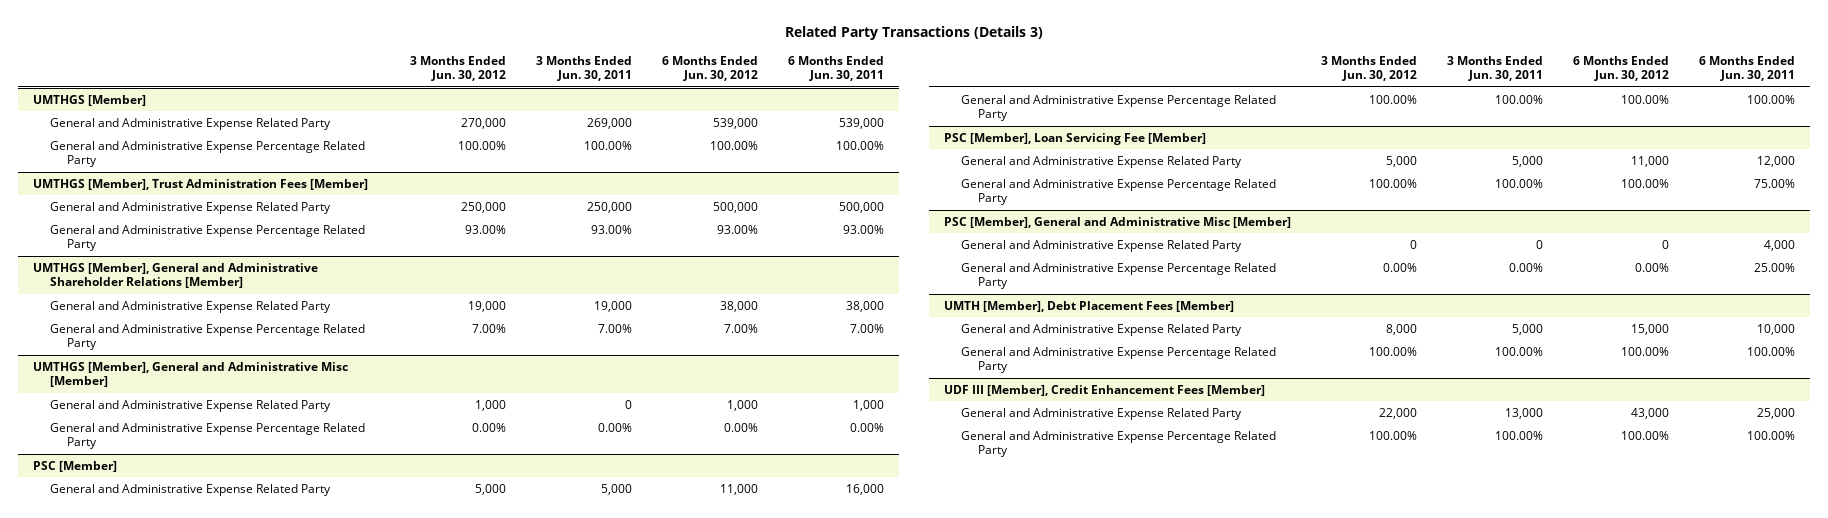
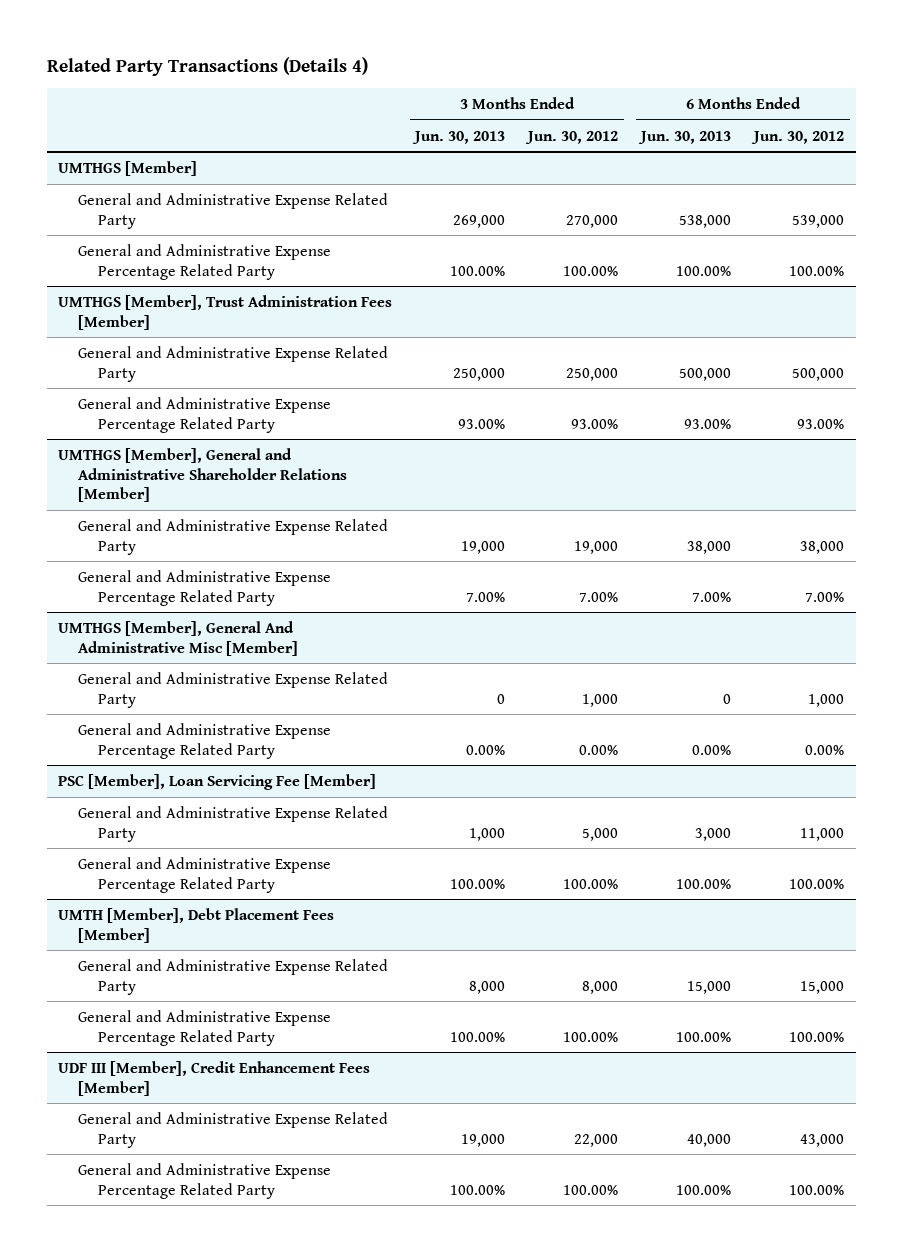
[785,25,1044,40] Related Party Transactions (Details 3) -> [46,57,368,77] Related Party Transactions (Details 4)
[536,55,633,82] 3 Months Ended Jun. 30, 2011 -> none
[788,55,885,82] 6 Months Ended Jun. 30, 2011 -> none
none -> [412,130,506,144] Jun. 30, 2013
none -> [638,130,732,144] Jun. 30, 2013
[33,361,349,388] UMTHGS [Member], General and Administrative Misc [Member] -> [58,620,299,656] UMTHGS [Member], General And Administrative Misc [Member]
[33,460,118,472] PSC [Member] -> none
[50,483,332,496] General and Administrative Expense Related Party -> none
[961,94,1277,122] General and Administrative Expense Percentage Related Party -> none
[943,216,1291,228] PSC [Member], General and Administrative Misc [Member] -> none
[961,239,1243,252] General and Administrative Expense Related Party -> none
[961,262,1277,290] General and Administrative Expense Percentage Related Party -> none

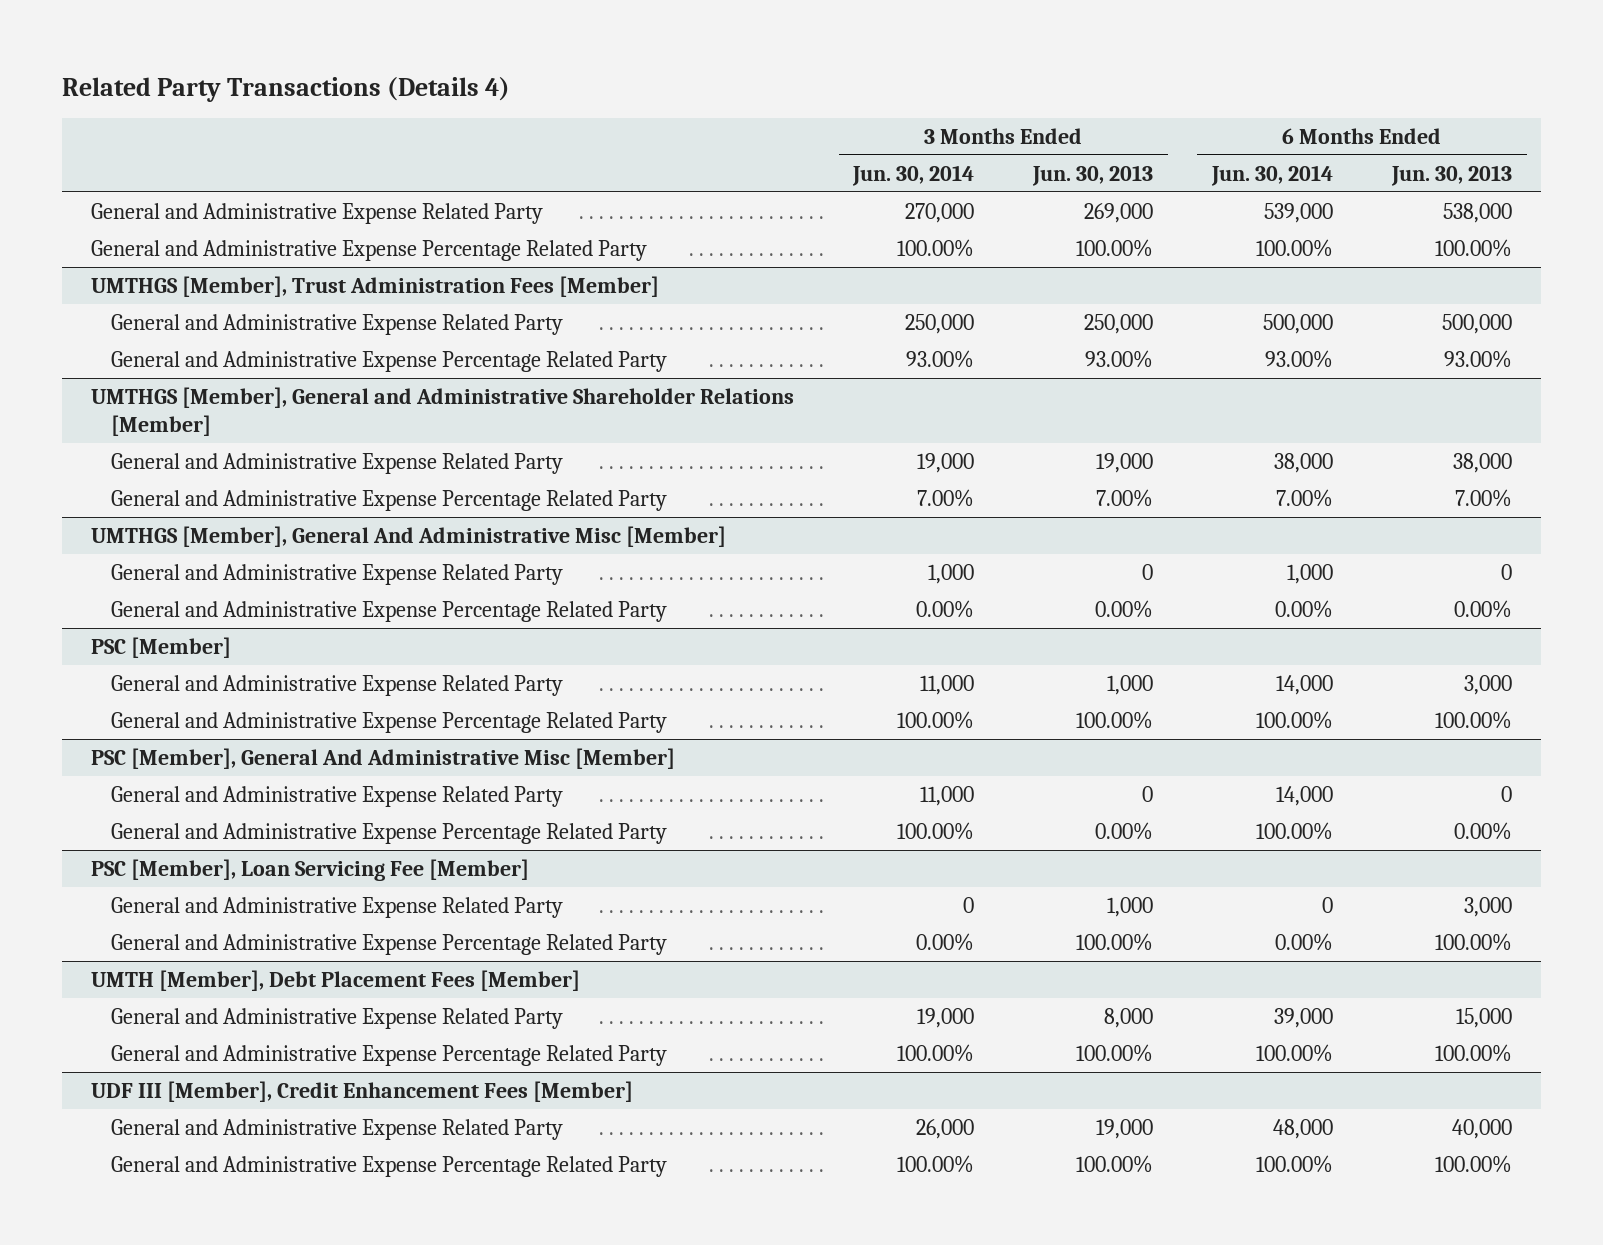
[525,130,619,144] Jun. 30, 2012 -> none
[751,130,845,144] Jun. 30, 2012 -> none
none -> [852,164,975,186] Jun. 30, 2014
none -> [1211,164,1334,186] Jun. 30, 2014
[58,160,198,176] UMTHGS [Member] -> none
none -> [91,636,232,658] PSC [Member]
none -> [111,674,564,696] General and Administrative Expense Related Party
none -> [111,711,668,733] General and Administrative Expense Percentage Related Party
none -> [91,747,676,769] PSC [Member], General And Administrative Misc [Member]
none -> [111,785,564,807] General and Administrative Expense Related Party
none -> [111,822,668,844] General and Administrative Expense Percentage Related Party

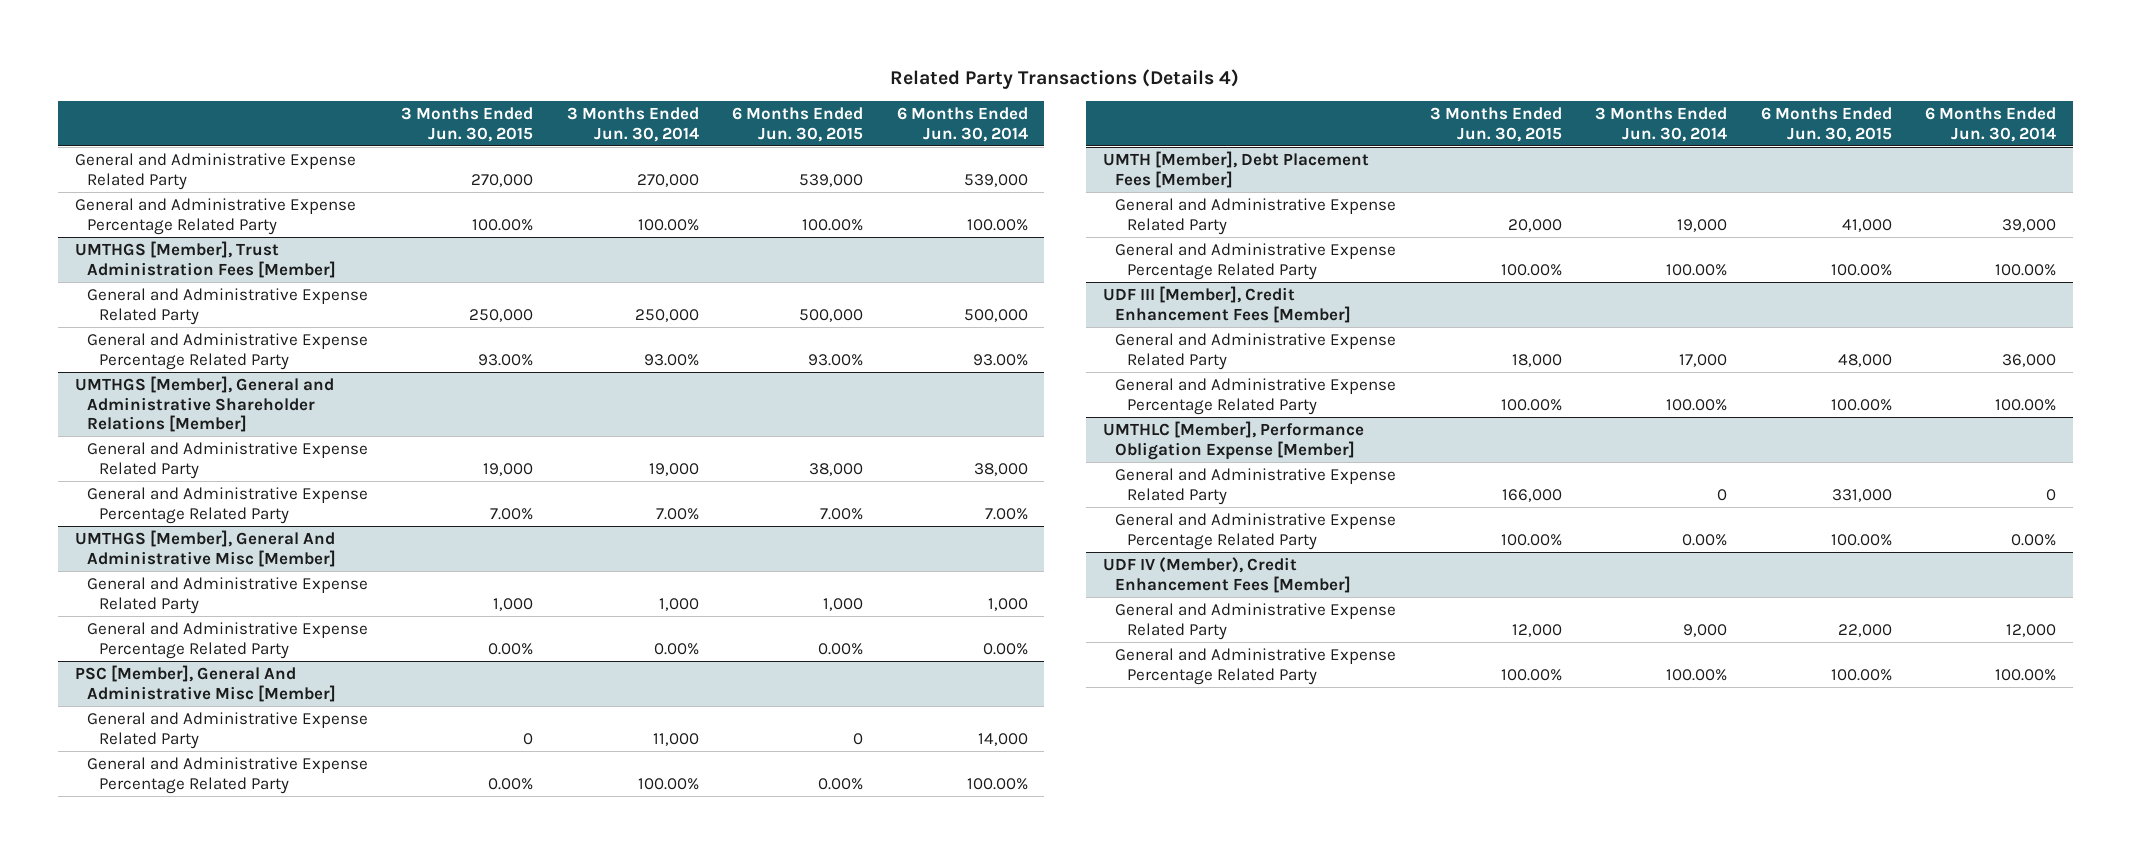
[1032,164,1154,186] Jun. 30, 2013 -> none
[1390,164,1512,186] Jun. 30, 2013 -> none
none -> [401,106,534,142] 3 Months Ended Jun. 30, 2015
none -> [732,106,864,142] 6 Months Ended Jun. 30, 2015
[91,636,232,658] PSC [Member] -> none
[111,674,564,696] General and Administrative Expense Related Party -> none
[111,711,668,733] General and Administrative Expense Percentage Related Party -> none
[91,858,530,881] PSC [Member], Loan Servicing Fee [Member] -> none
[111,896,564,918] General and Administrative Expense Related Party -> none
[111,933,668,955] General and Administrative Expense Percentage Related Party -> none
[916,1118,975,1139] 26,000 -> [1679,353,1728,367] 17,000
[1273,1118,1334,1139] 48,000 -> [2002,353,2057,367] 36,000
none -> [1103,420,1365,460] UMTHLC [Member], Performance Obligation Expense [Member]
none -> [1115,467,1397,505] General and Administrative Expense Related Party
none -> [1115,512,1397,550] General and Administrative Expense Percentage Related Party
none -> [1103,556,1352,593] UDF IV (Member), Credit Enhancement Fees [Member]
none -> [1115,602,1397,640] General and Administrative Expense Related Party
none -> [1115,647,1397,685] General and Administrative Expense Percentage Related Party

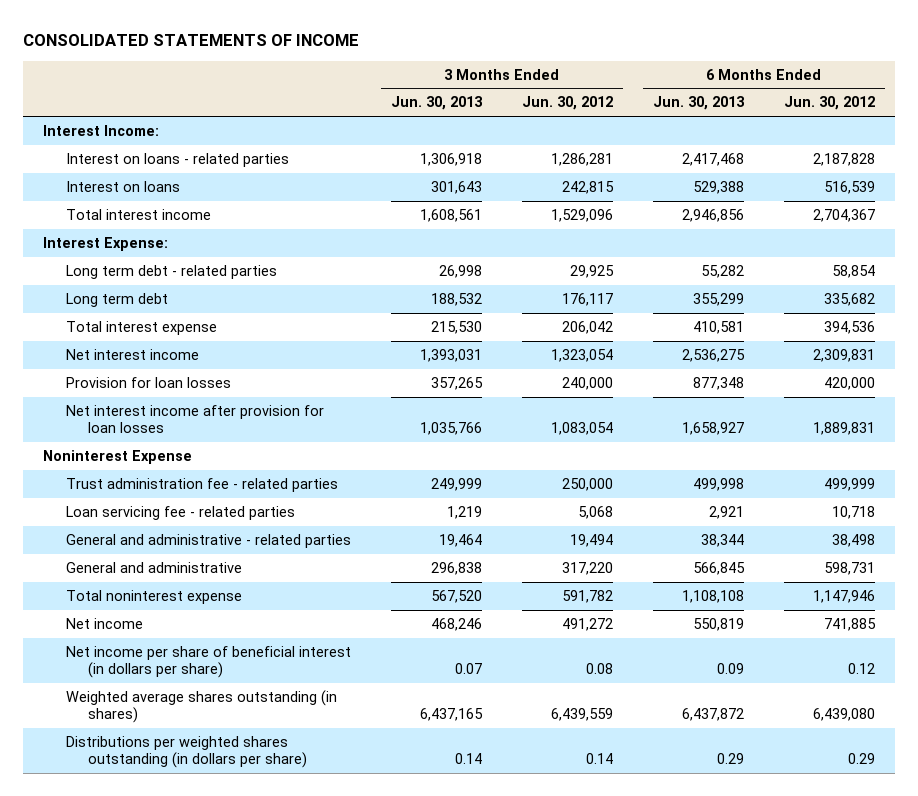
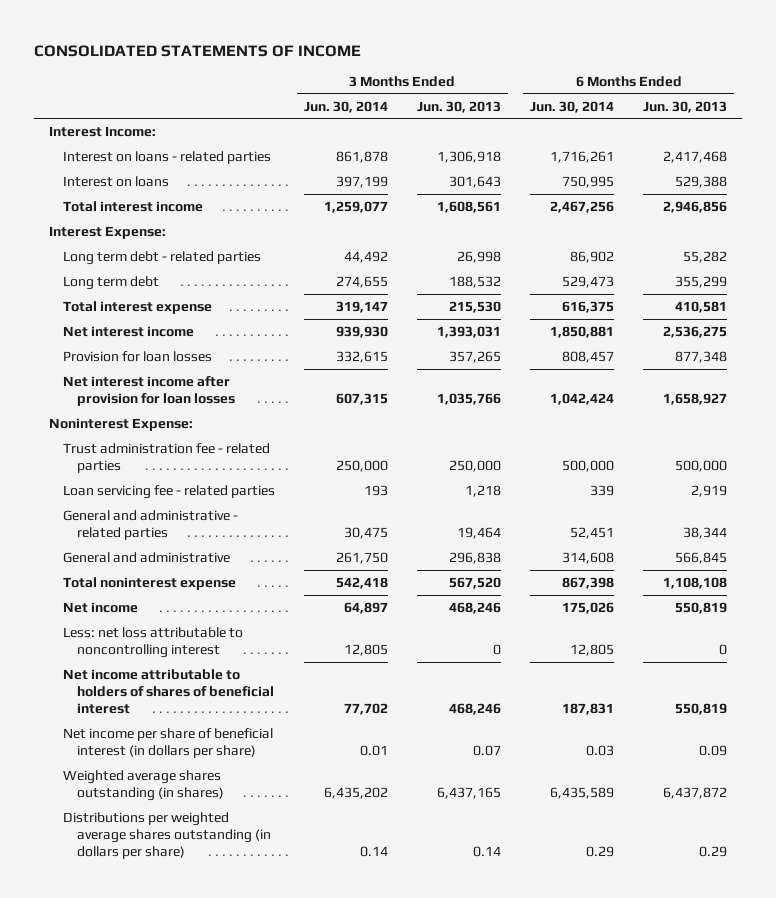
[521,96,613,111] Jun. 30, 2012 -> none
[783,96,875,111] Jun. 30, 2012 -> none
none -> [303,100,388,113] Jun. 30, 2014
none -> [530,100,615,113] Jun. 30, 2014
[43,450,193,465] Noninterest Expense -> [48,417,193,431] Noninterest Expense:
[430,478,482,492] 249,999 -> [448,459,501,472] 250,000
[692,478,744,492] 499,998 -> [675,459,728,472] 500,000
[446,506,482,520] 1,219 -> [464,484,501,497] 1,218
[708,506,744,520] 2,921 -> [691,484,728,497] 2,919
none -> [62,626,243,658] Less: net loss attributable to noncontrolling interest
none -> [62,668,275,714] Net income attributable to holders of shares of beneficial interest
[65,736,307,769] Distributions per weighted shares outstanding (in dollars per share) -> [62,811,272,859] Distributions per weighted average shares outstanding (in dollars per share)

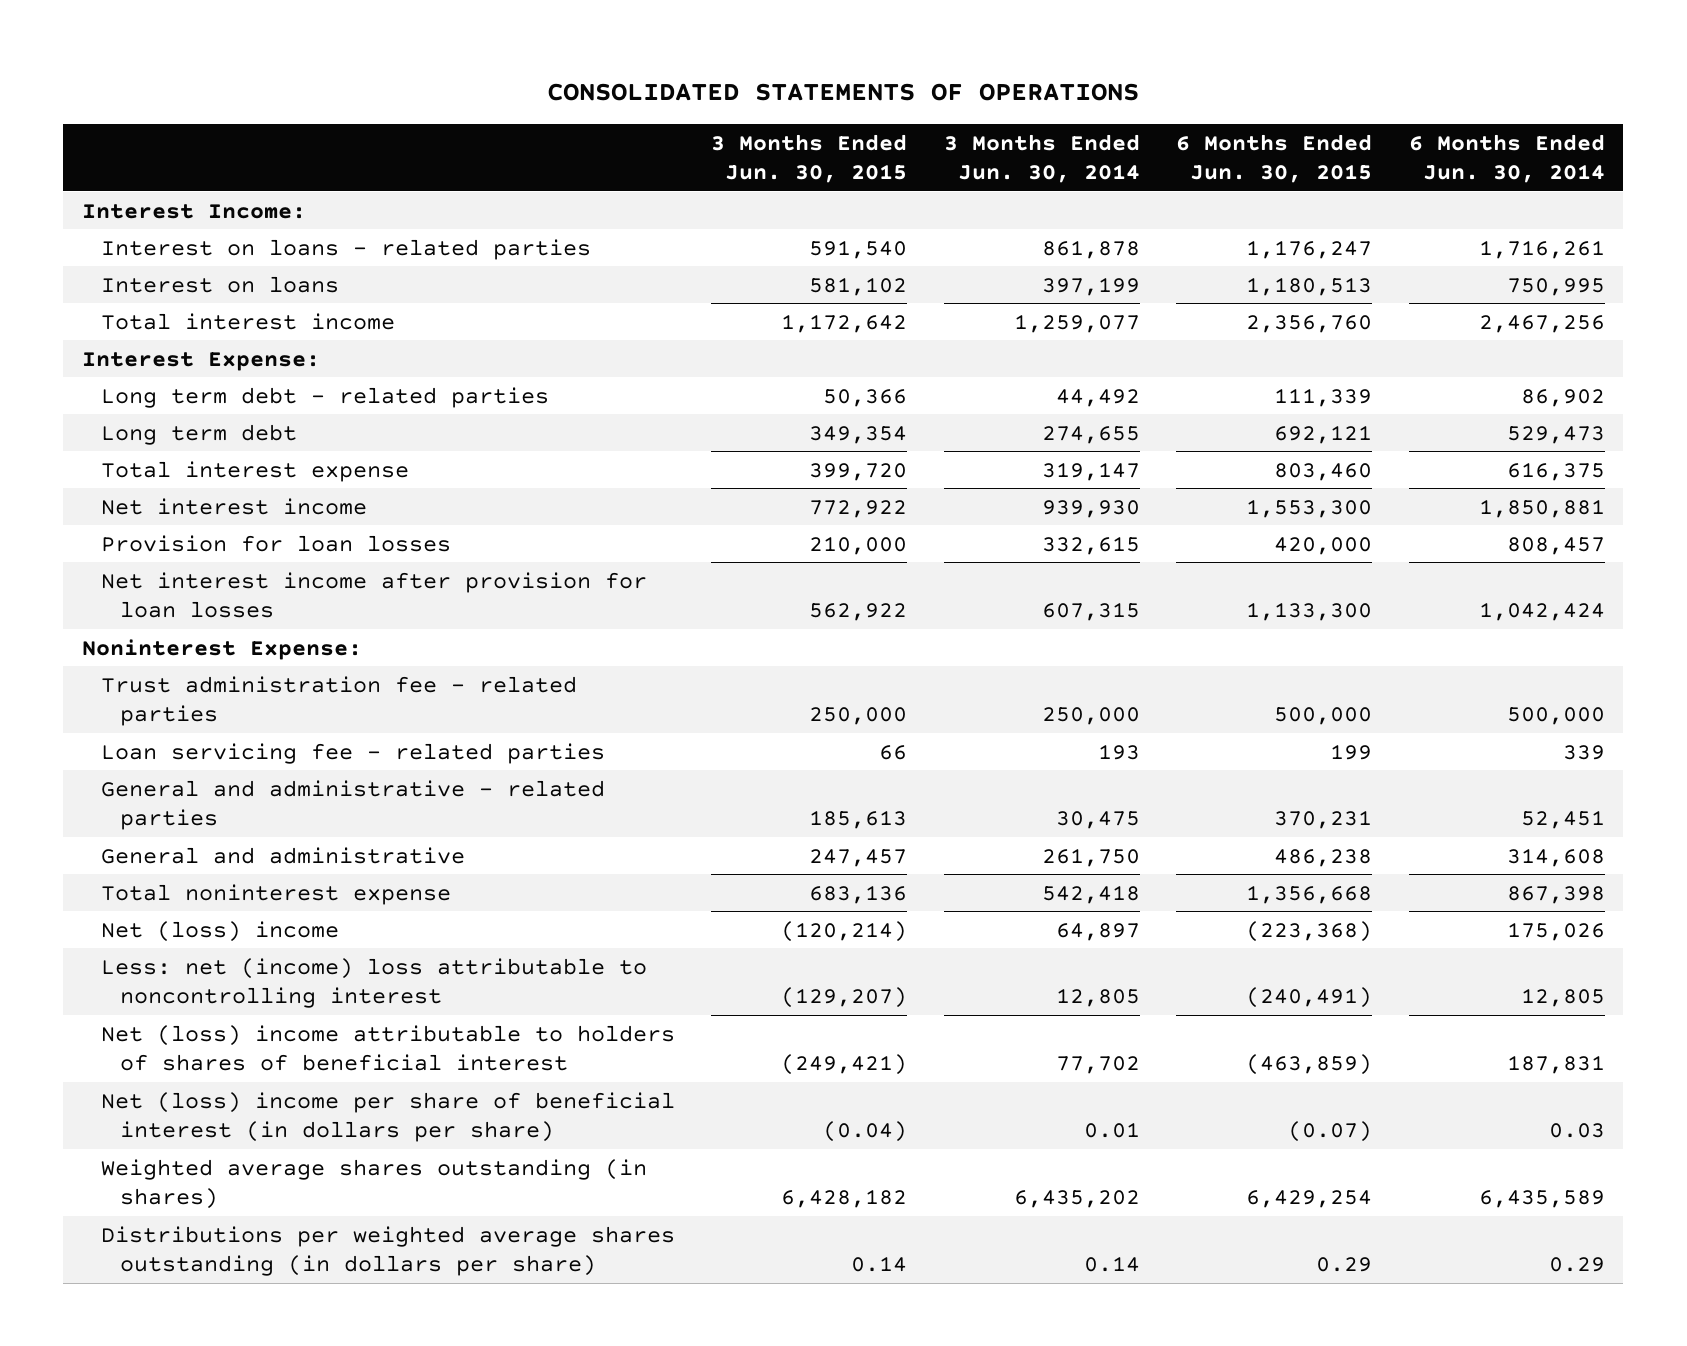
[34,44,362,57] CONSOLIDATED STATEMENTS OF INCOME -> [547,83,1140,102] CONSOLIDATED STATEMENTS OF OPERATIONS
[416,100,501,113] Jun. 30, 2013 -> none
[643,100,728,113] Jun. 30, 2013 -> none
none -> [711,133,908,184] 3 Months Ended Jun. 30, 2015
none -> [1176,133,1373,184] 6 Months Ended Jun. 30, 2015
[62,601,138,613] Net income -> [100,920,339,942] Net (loss) income
[62,626,243,658] Less: net loss attributable to noncontrolling interest -> [100,957,647,1009] Less: net (income) loss attributable to noncontrolling interest
[62,668,275,714] Net income attributable to holders of shares of beneficial interest -> [100,1024,675,1072] Net (loss) income attributable to holders of shares of beneficial interest
[62,727,273,758] Net income per share of beneficial interest (in dollars per share) -> [100,1091,675,1143] Net (loss) income per share of beneficial interest (in dollars per share)

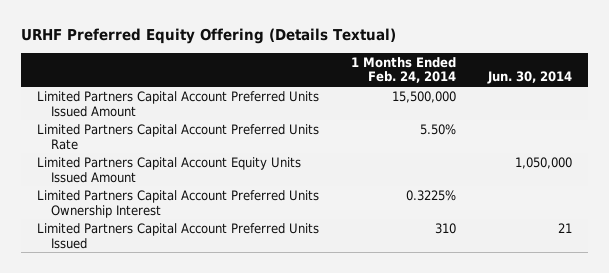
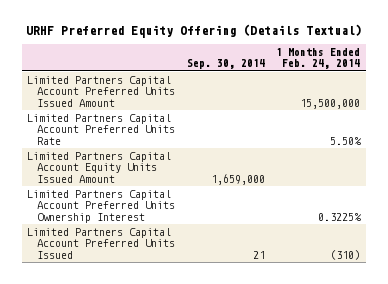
[486,71,572,85] Jun. 30, 2014 -> none
none -> [186,59,265,70] Sep. 30, 2014
[434,222,456,234] 310 -> [330,249,361,260] (310)

